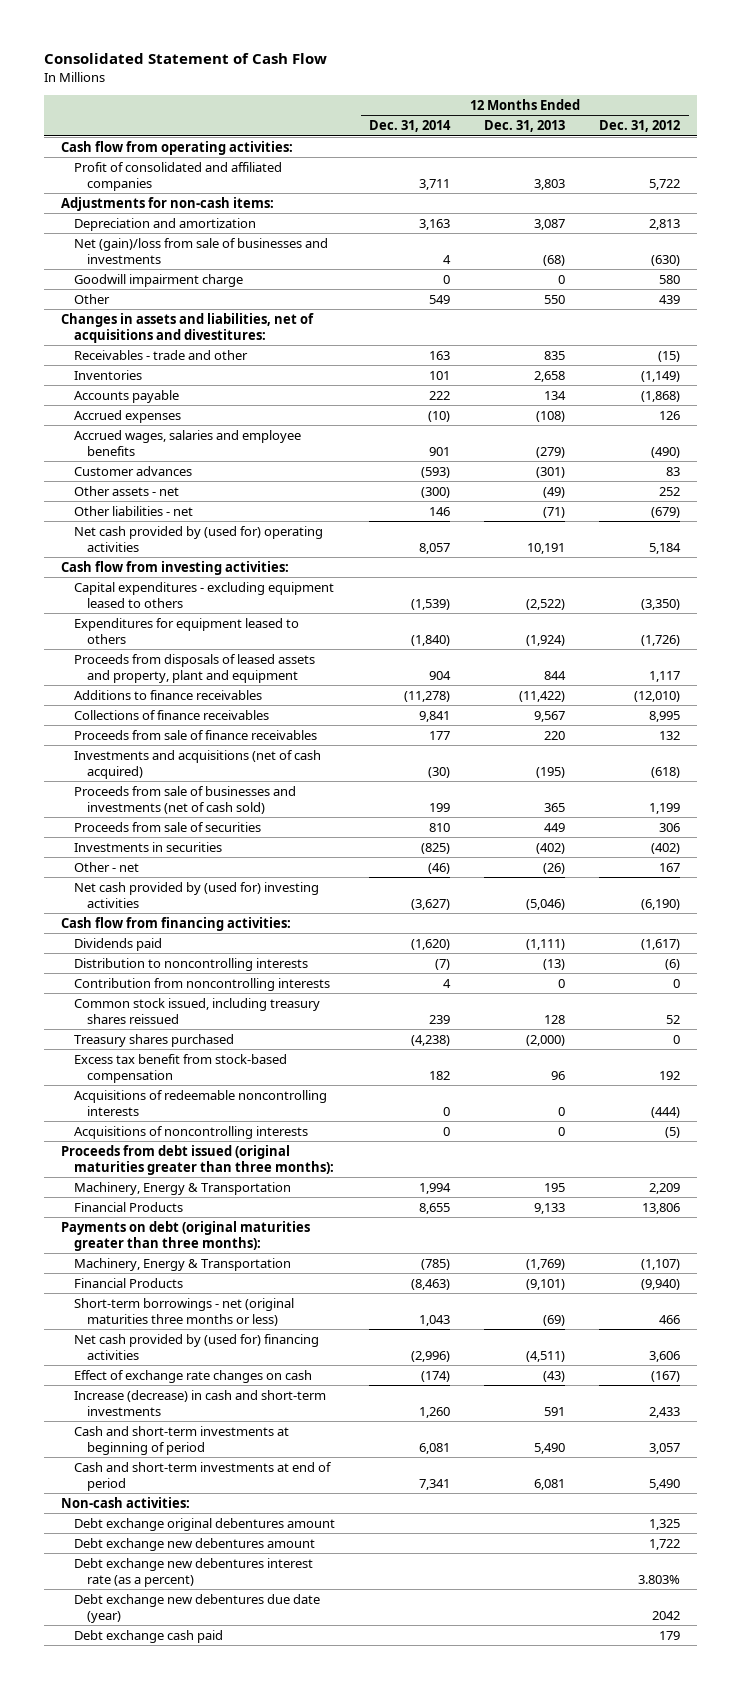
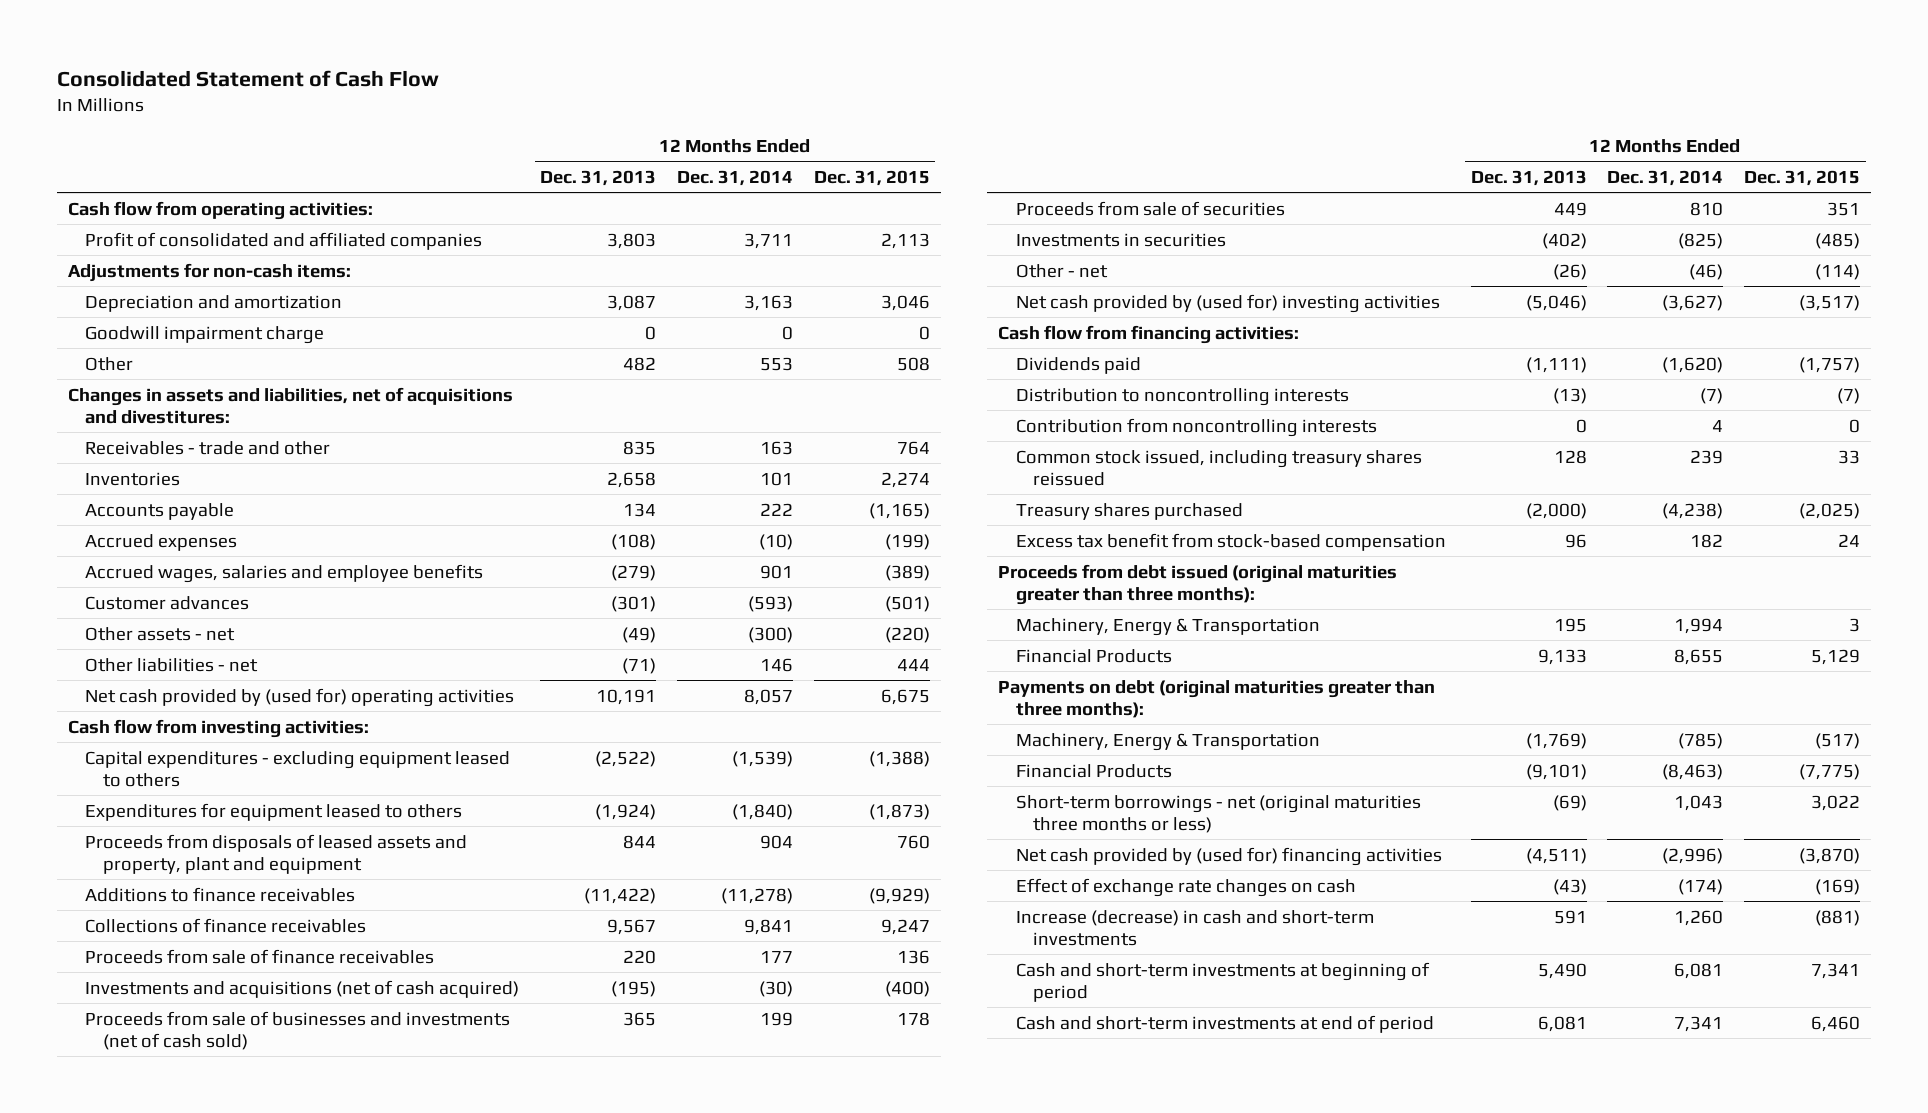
[599,120,681,133] Dec. 31, 2012 -> none
none -> [814,169,931,186] Dec. 31, 2015
[74,237,329,264] Net (gain)/loss from sale of businesses and investments -> none
[429,294,451,304] 549 -> [760,356,794,371] 553
[544,294,566,304] 550 -> [623,356,657,371] 482
[74,1089,328,1116] Acquisitions of redeemable noncontrolling interests -> none
[74,1125,309,1139] Acquisitions of noncontrolling interests -> none
[61,1496,191,1508] Non-cash activities: -> none
[74,1517,336,1531] Debt exchange original debentures amount -> none
[74,1537,316,1551] Debt exchange new debentures amount -> none
[74,1557,314,1587] Debt exchange new debentures interest rate (as a percent) -> none
[74,1593,321,1623] Debt exchange new debentures due date (year) -> none
[74,1629,224,1643] Debt exchange cash paid -> none

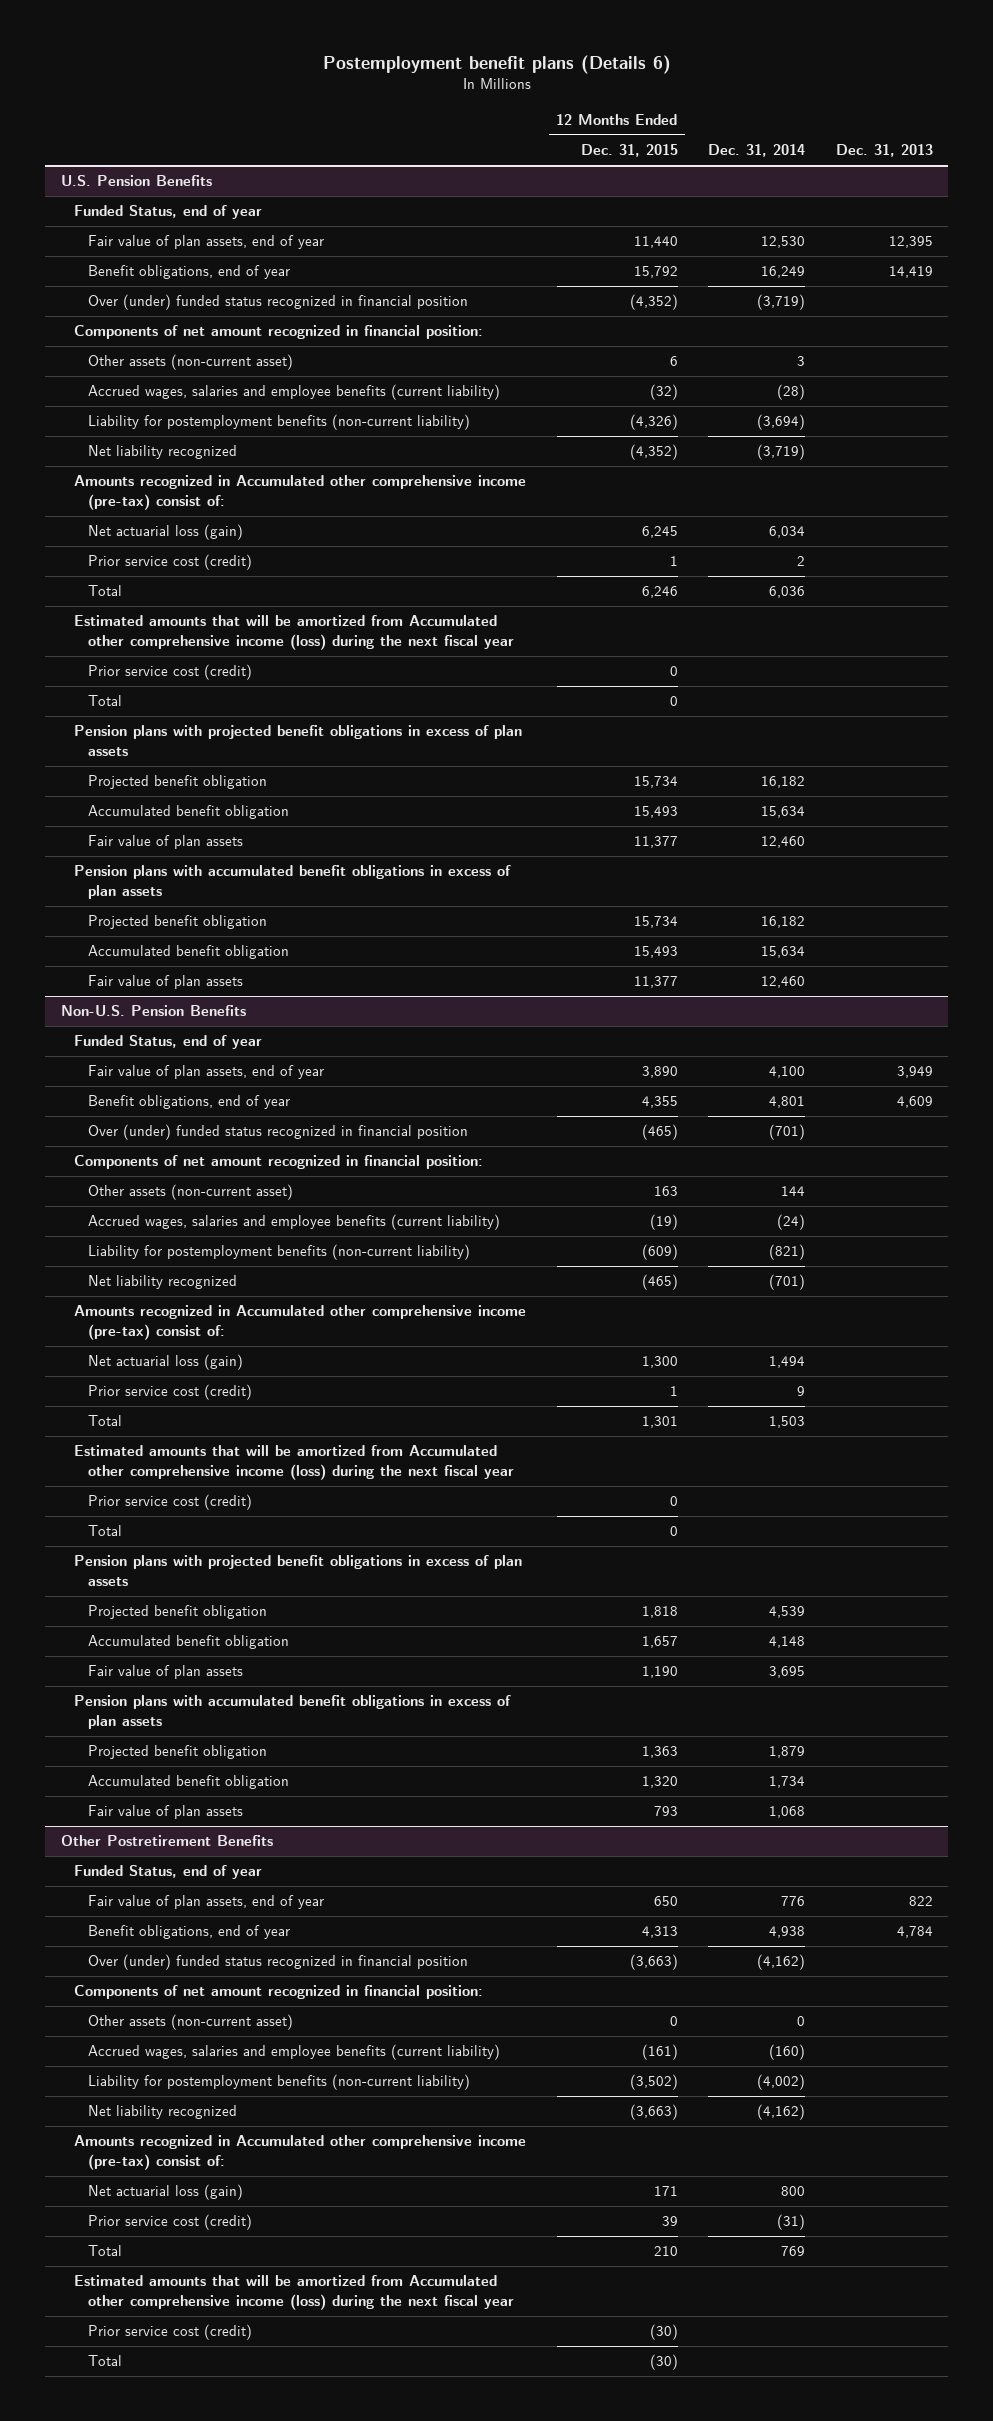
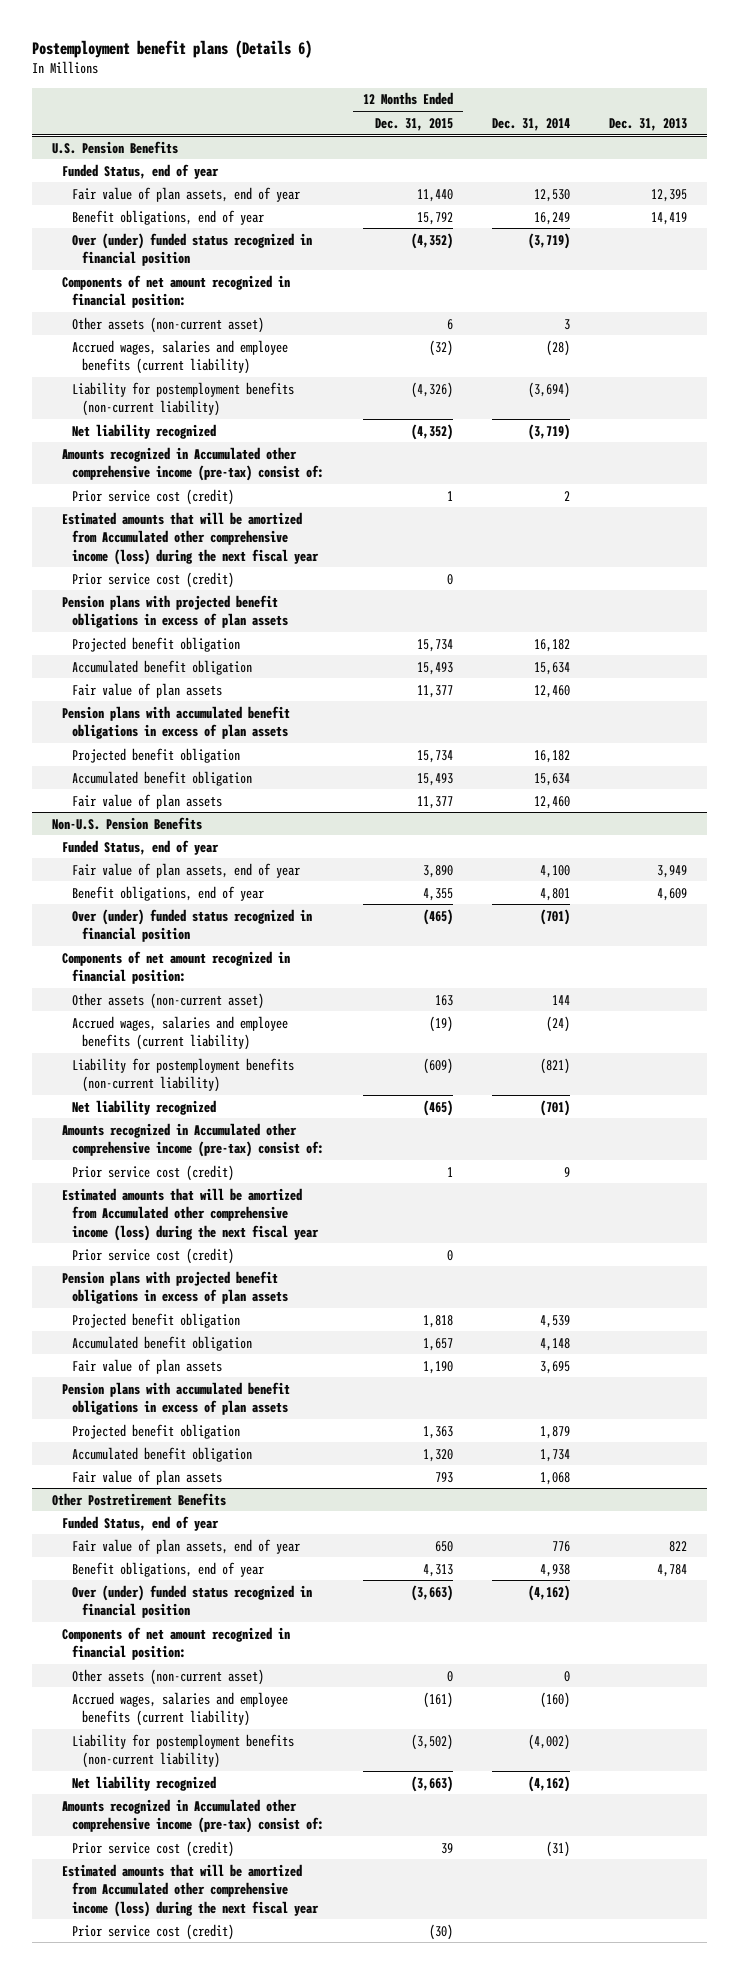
[87,524,243,541] Net actuarial loss (gain) -> none
[87,585,122,597] Total -> none
[87,695,122,707] Total -> none
[87,1354,243,1371] Net actuarial loss (gain) -> none
[87,1415,122,1427] Total -> none
[87,1525,122,1537] Total -> none
[87,2184,243,2201] Net actuarial loss (gain) -> none
[87,2245,122,2257] Total -> none
[87,2355,122,2367] Total -> none

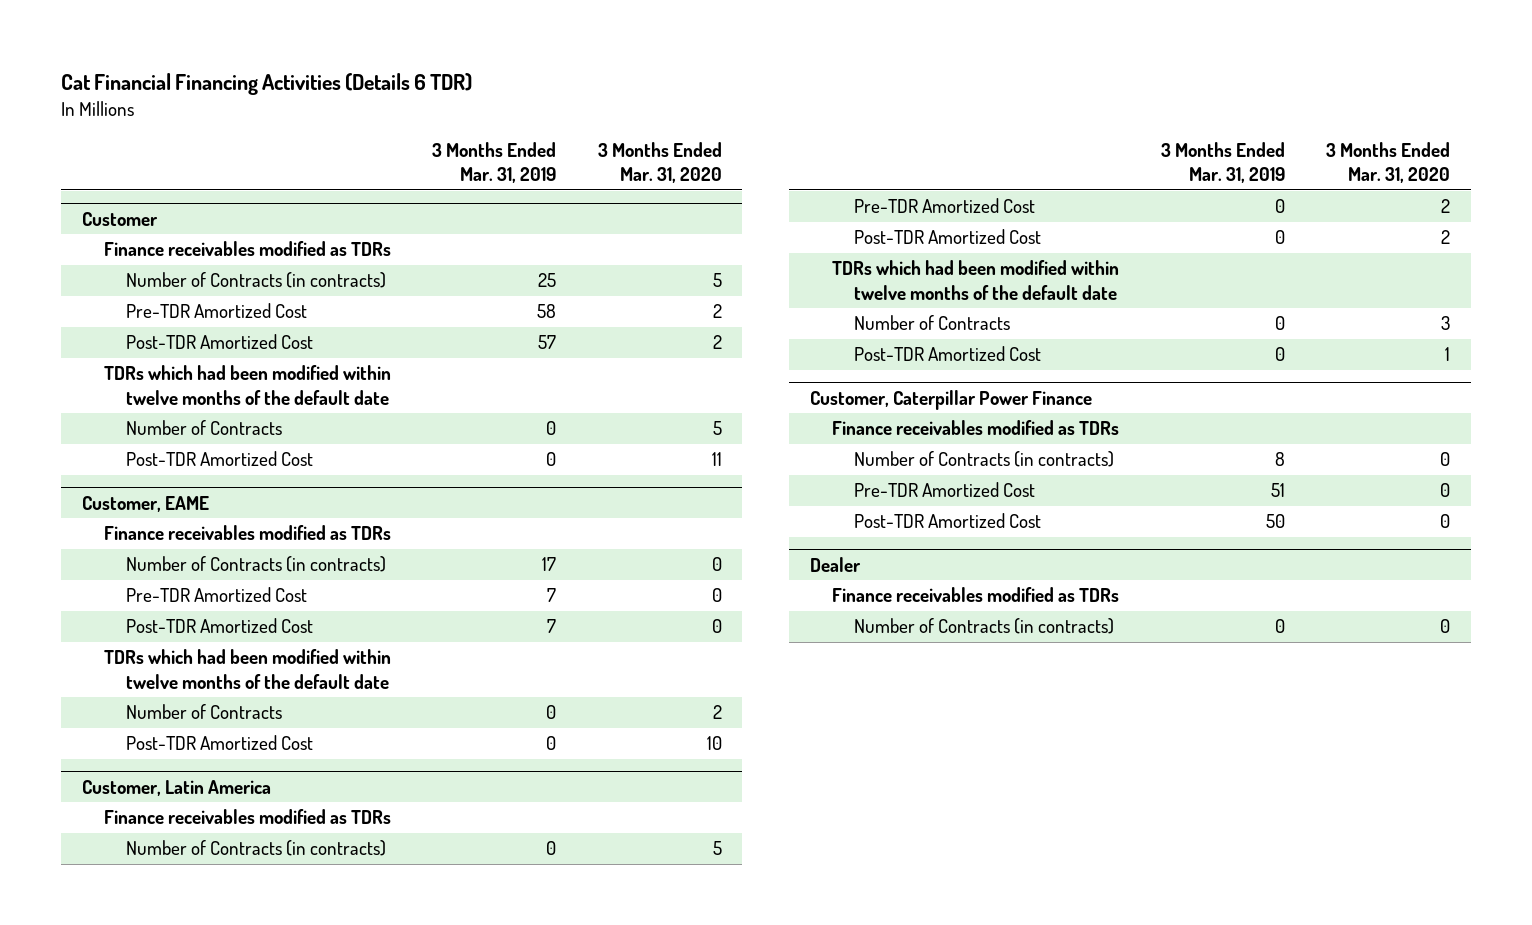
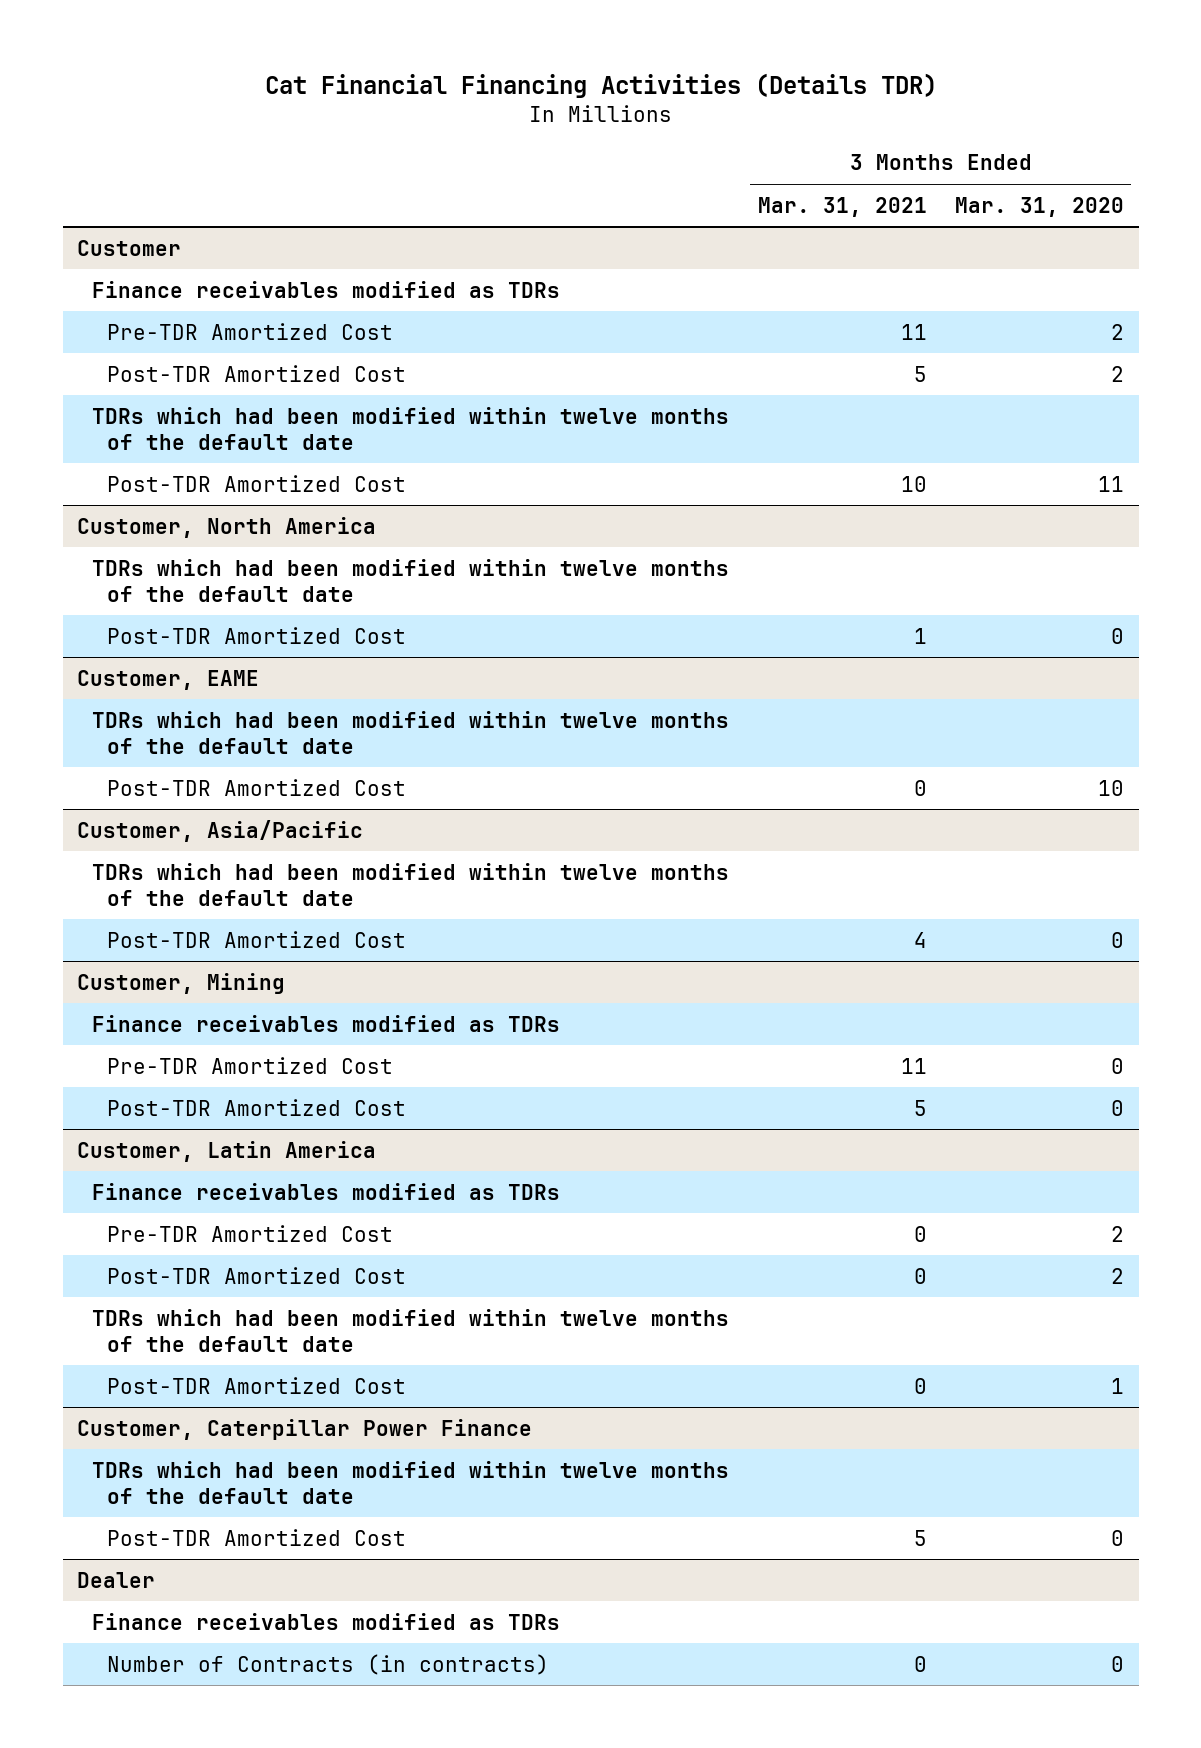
[61,73,473,96] Cat Financial Financing Activities (Details 6 TDR) -> [264,73,937,99] Cat Financial Financing Activities (Details TDR)
[432,141,557,184] 3 Months Ended Mar. 31, 2019 -> none
none -> [757,196,927,217] Mar. 31, 2021
[126,272,387,289] Number of Contracts (in contracts) -> none
[126,420,283,436] Number of Contracts -> none
none -> [76,516,376,538] Customer, North America
none -> [92,558,730,602] TDRs which had been modified within twelve months of the default date
none -> [107,626,407,644] Post-TDR Amortized Cost
[103,649,391,689] TDRs which had been modified within twelve months of the default date -> [92,710,730,754] TDRs which had been modified within twelve months of the default date
[126,735,314,751] Post-TDR Amortized Cost -> [107,778,407,796] Post-TDR Amortized Cost
none -> [76,819,363,842] Customer, Asia/Pacific
none -> [92,862,730,906] TDRs which had been modified within twelve months of the default date
none -> [107,930,407,948] Post-TDR Amortized Cost
none -> [76,972,285,994] Customer, Mining
[126,556,387,573] Number of Contracts (in contracts) -> none
[126,704,283,720] Number of Contracts -> none
[126,840,387,857] Number of Contracts (in contracts) -> none
[854,315,1011,331] Number of Contracts -> none
[832,420,1120,436] Finance receivables modified as TDRs -> none
[854,451,1115,468] Number of Contracts (in contracts) -> none
[854,482,1036,498] Pre-TDR Amortized Cost -> none
none -> [92,1460,730,1504] TDRs which had been modified within twelve months of the default date

